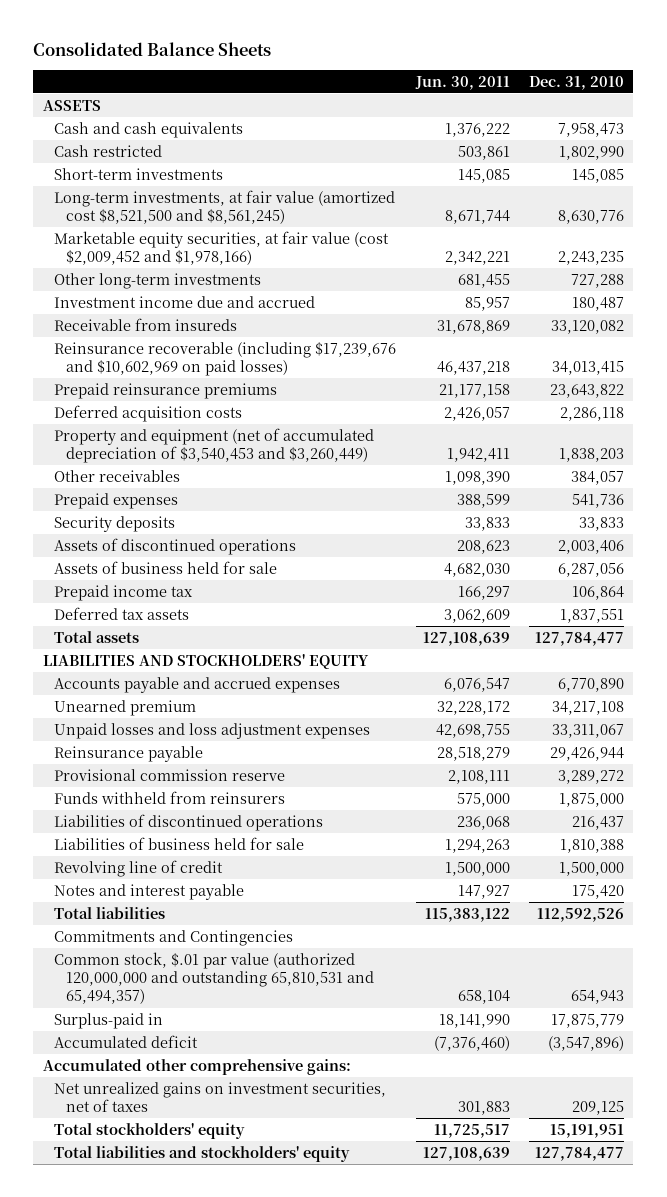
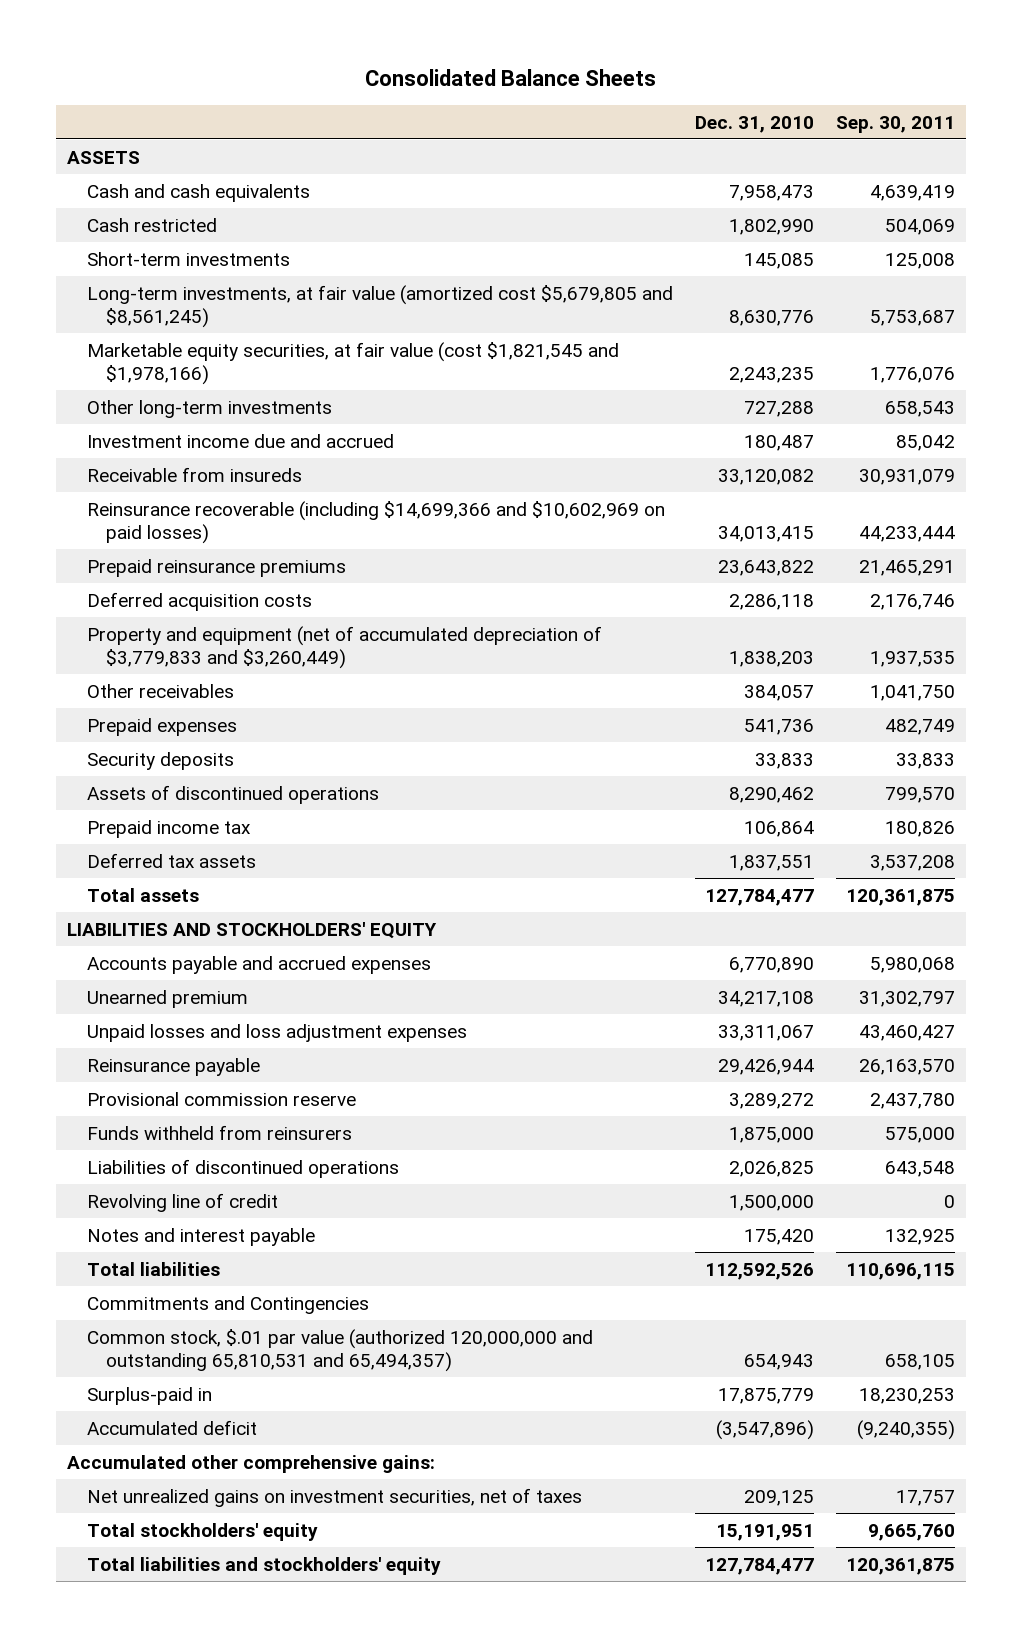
[414,75,510,90] Jun. 30, 2011 -> none
none -> [835,115,955,133] Sep. 30, 2011
[54,189,396,225] Long-term investments, at fair value (amortized cost $8,521,500 and $8,561,245) -> [86,284,673,329] Long-term investments, at fair value (amortized cost $5,679,805 and $8,561,245)
[54,230,390,266] Marketable equity securities, at fair value (cost $2,009,452 and $1,978,166) -> [86,341,619,386] Marketable equity securities, at fair value (cost $1,821,545 and $1,978,166)
[54,341,397,377] Reinsurance recoverable (including $17,239,676 and $10,602,969 on paid losses) -> [86,500,665,545] Reinsurance recoverable (including $14,699,366 and $10,602,969 on paid losses)
[54,427,375,464] Property and equipment (net of accumulated depreciation of $3,540,453 and $3,260,449) -> [86,625,602,670] Property and equipment (net of accumulated depreciation of $3,779,833 and $3,260,449)
[54,560,278,574] Assets of business held for sale -> none
[557,539,624,554] 2,003,406 -> [728,786,814,803] 8,290,462
[54,836,305,850] Liabilities of business held for sale -> none
[571,815,624,830] 216,437 -> [728,1160,814,1177] 2,026,825

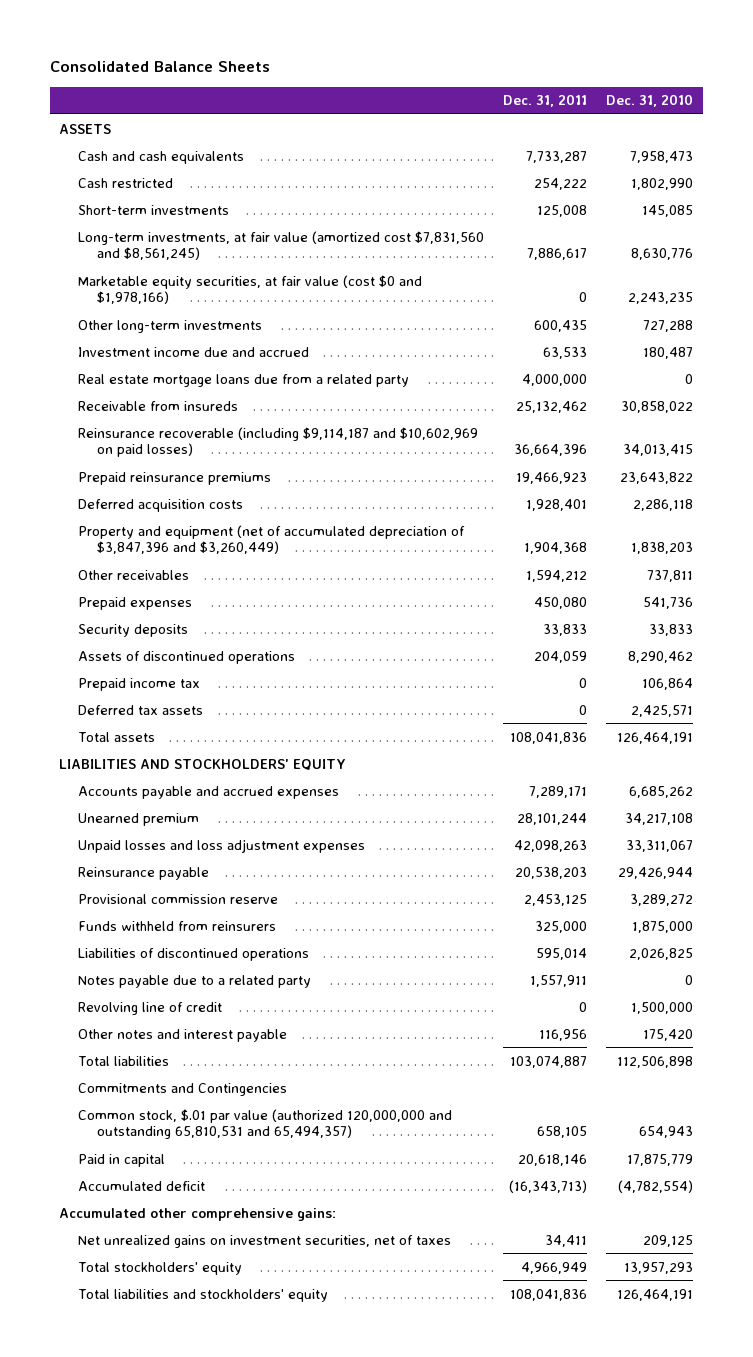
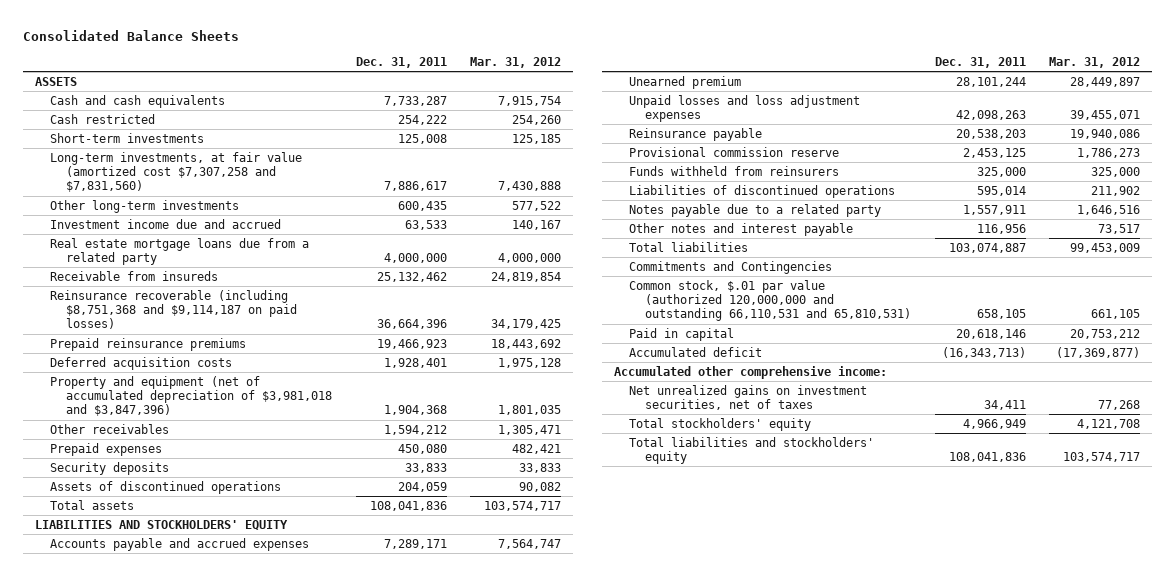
[606,94,694,108] Dec. 31, 2010 -> none
none -> [470,56,562,68] Mar. 31, 2012
[78,274,423,305] Marketable equity securities, at fair value (cost $0 and $1,978,166) -> none
[78,230,485,261] Long-term investments, at fair value (amortized cost $7,831,560 and $8,561,245) -> [50,151,303,193] Long-term investments, at fair value (amortized cost $7,307,258 and $7,831,560)
[78,426,479,458] Reinsurance recoverable (including $9,114,187 and $10,602,969 on paid losses) -> [50,289,298,330] Reinsurance recoverable (including $8,751,368 and $9,114,187 on paid losses)
[78,524,466,555] Property and equipment (net of accumulated depreciation of $3,847,396 and $3,260,449) -> [50,375,333,417] Property and equipment (net of accumulated depreciation of $3,981,018 and $3,847,396)
[78,677,201,691] Prepaid income tax -> none
[78,704,204,715] Deferred tax assets -> none
[78,1001,223,1015] Revolving line of credit -> none
[78,1108,453,1140] Common stock, $.01 par value (authorized 120,000,000 and outstanding 65,810,531 and 65,494,357) -> [629,279,911,322] Common stock, $.01 par value (authorized 120,000,000 and outstanding 66,110,531 and 65,810,531)
[59,1207,337,1221] Accumulated other comprehensive gains: -> [613,365,887,379] Accumulated other comprehensive income:

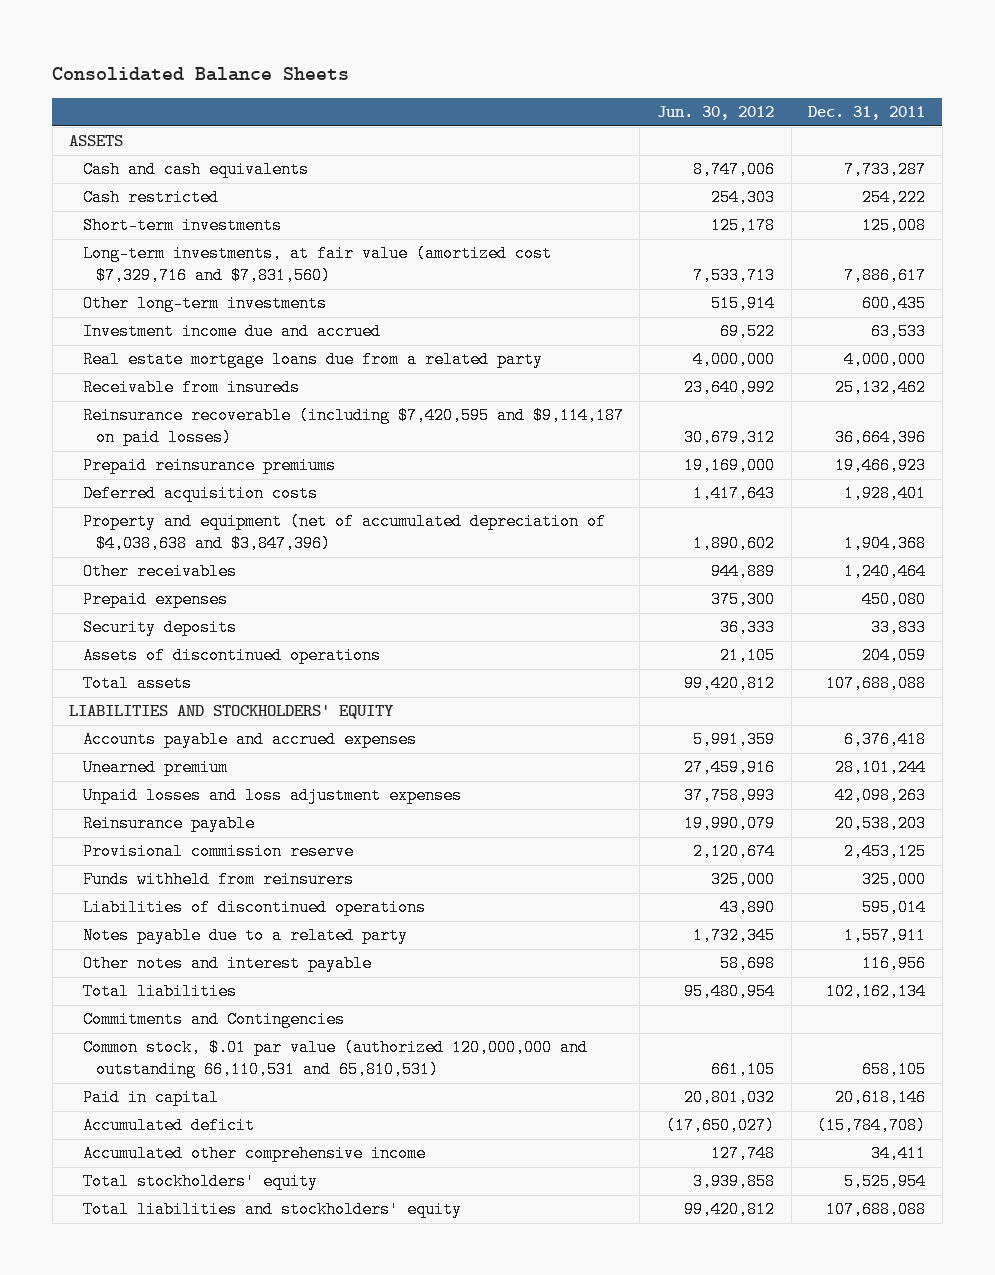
[470,56,562,68] Mar. 31, 2012 -> none
none -> [656,105,774,120] Jun. 30, 2012
[50,151,303,193] Long-term investments, at fair value (amortized cost $7,307,258 and $7,831,560) -> [82,245,552,285] Long-term investments, at fair value (amortized cost $7,329,716 and $7,831,560)
[50,289,298,330] Reinsurance recoverable (including $8,751,368 and $9,114,187 on paid losses) -> [82,407,624,447] Reinsurance recoverable (including $7,420,595 and $9,114,187 on paid losses)
[50,375,333,417] Property and equipment (net of accumulated depreciation of $3,981,018 and $3,847,396) -> [82,513,606,553] Property and equipment (net of accumulated depreciation of $4,038,638 and $3,847,396)
[383,424,447,435] 1,594,212 -> [844,563,927,581] 1,240,464
[369,500,447,511] 108,041,836 -> [826,675,927,693] 107,688,088
[383,538,447,549] 7,289,171 -> [844,731,927,749] 6,376,418
[948,242,1026,253] 103,074,887 -> [826,983,927,1001] 102,162,134
[613,365,887,379] Accumulated other comprehensive income: -> none
[941,346,1026,358] (16,343,713) -> [817,1117,927,1135] (15,784,708)
[629,384,868,410] Net unrealized gains on investment securities, net of taxes -> [82,1145,426,1163] Accumulated other comprehensive income
[962,418,1026,429] 4,966,949 -> [844,1173,927,1191] 5,525,954
[948,451,1026,462] 108,041,836 -> [826,1201,927,1219] 107,688,088

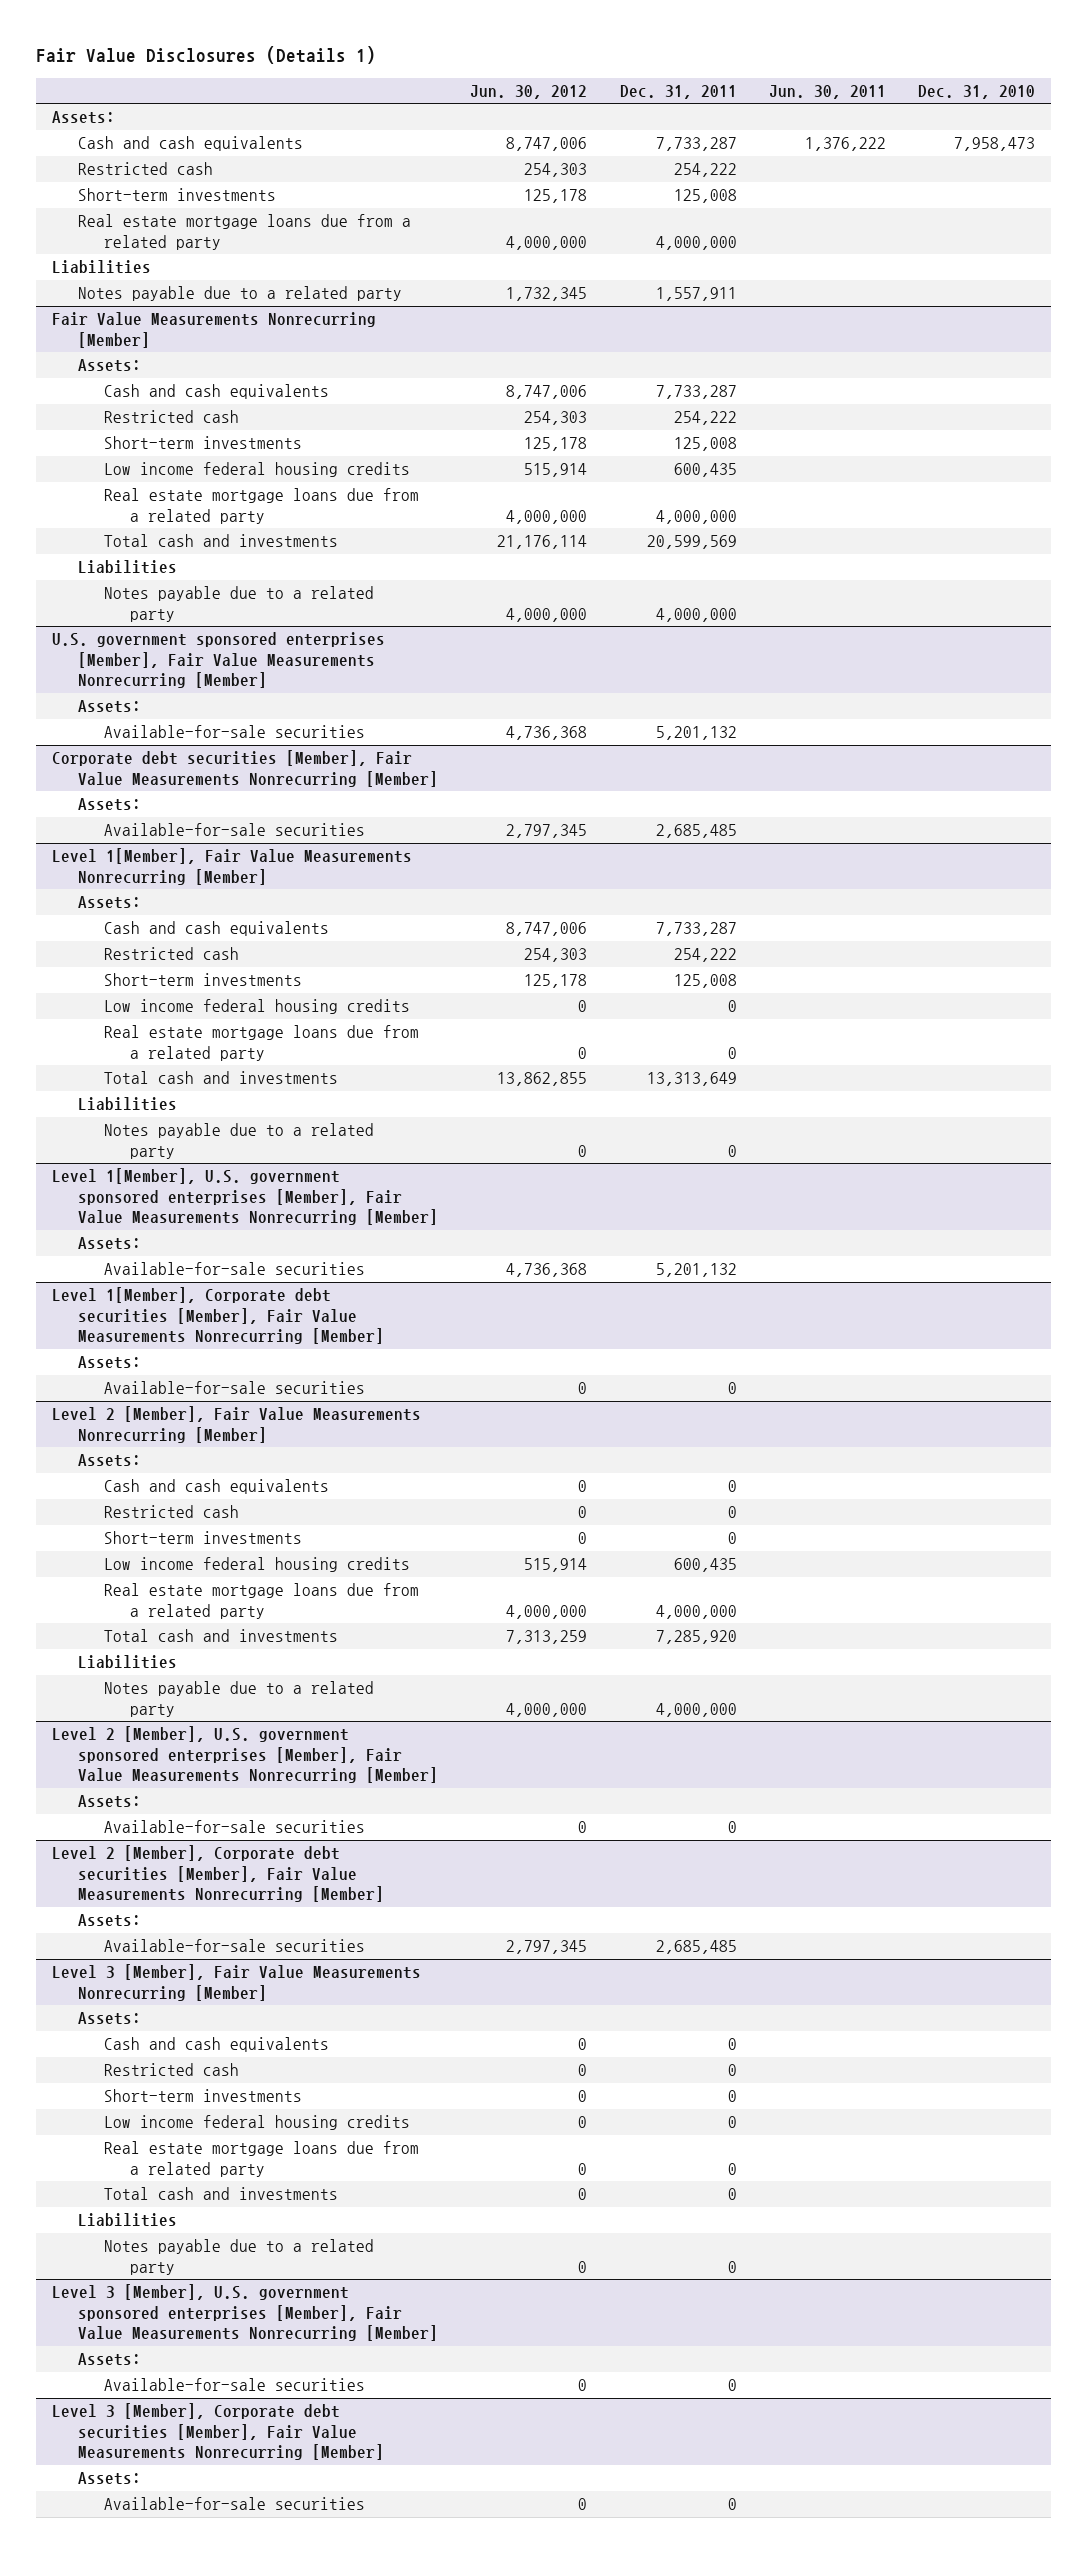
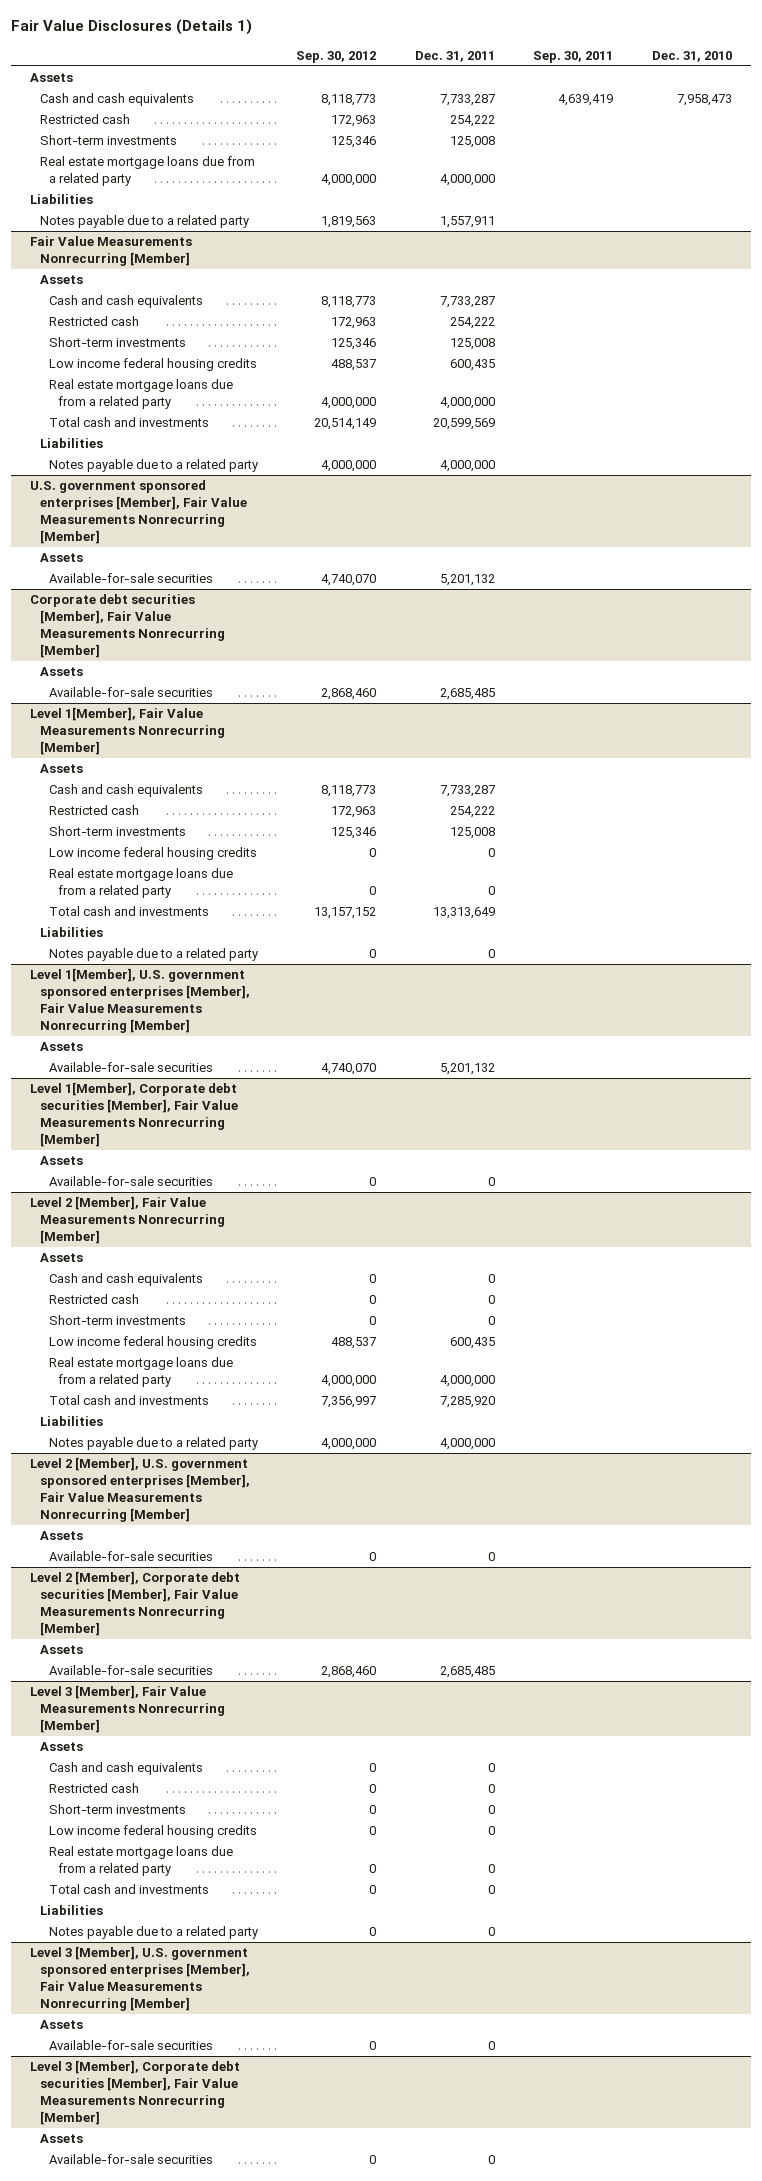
[470,84,588,99] Jun. 30, 2012 -> none
[768,84,886,99] Jun. 30, 2011 -> none
none -> [296,50,377,63] Sep. 30, 2012
none -> [533,50,614,63] Sep. 30, 2011
[51,111,115,125] Assets: -> [30,73,74,83] Assets
[77,359,141,373] Assets: -> [39,275,83,285] Assets
[77,700,141,714] Assets: -> [39,553,83,563] Assets
[77,798,141,812] Assets: -> [39,667,83,677] Assets
[77,896,141,910] Assets: -> [39,764,83,774] Assets
[77,1237,141,1251] Assets: -> [39,1042,83,1052] Assets
[77,1356,141,1370] Assets: -> [39,1156,83,1166] Assets
[77,1454,141,1468] Assets: -> [39,1253,83,1263] Assets
[77,1795,141,1809] Assets: -> [39,1531,83,1541] Assets
[77,1914,141,1928] Assets: -> [39,1645,83,1655] Assets
[77,2012,141,2026] Assets: -> [39,1742,83,1752] Assets
[77,2353,141,2367] Assets: -> [39,2020,83,2030] Assets
[77,2472,141,2486] Assets: -> [39,2134,83,2144] Assets

